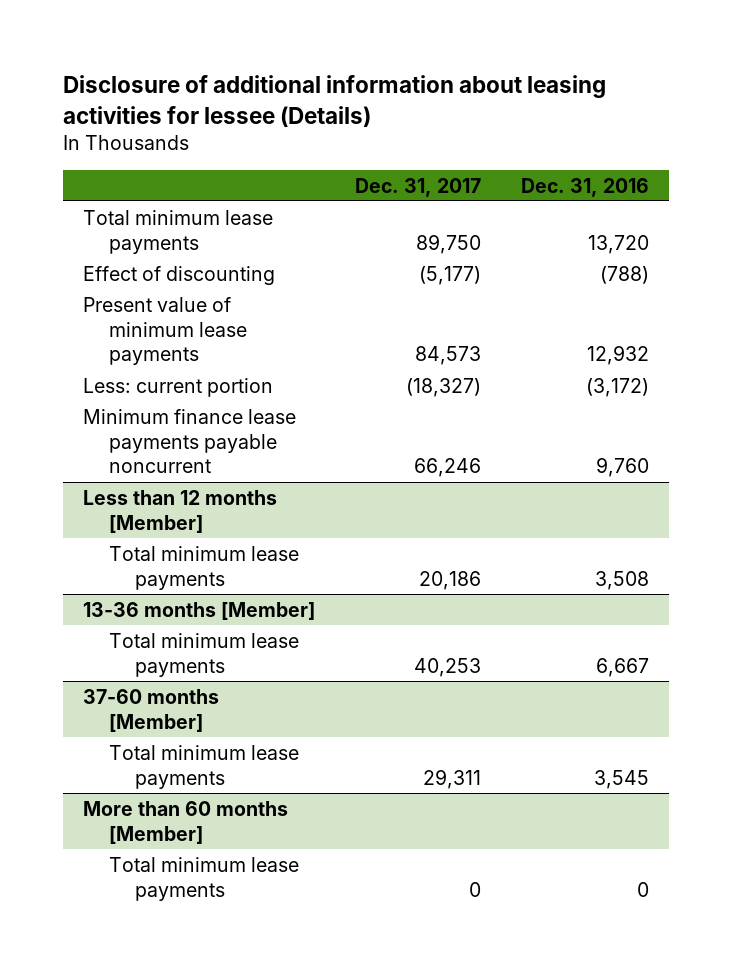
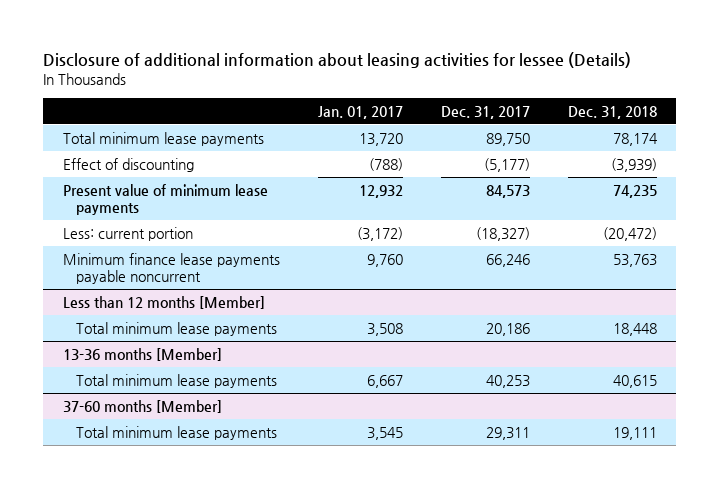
[520,177,649,197] Dec. 31, 2016 -> none
none -> [317,105,403,119] Jan. 01, 2017
none -> [568,105,658,119] Dec. 31, 2018
[82,800,288,844] More than 60 months [Member] -> none
[108,856,299,901] Total minimum lease payments -> none

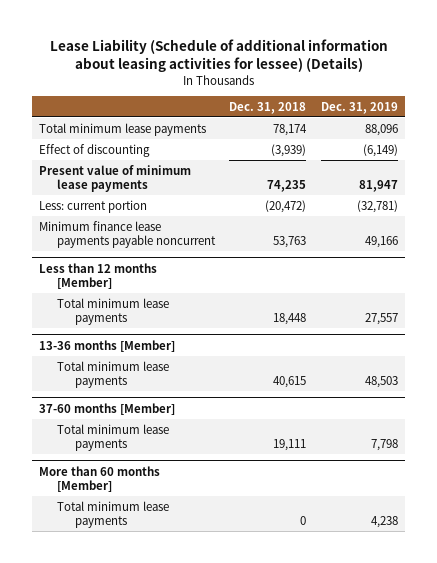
[43,52,632,69] Disclosure of additional information about leasing activities for lessee (Details) -> [49,38,388,72] Lease Liability (Schedule of additional information about leasing activities for lessee) (Details)
[317,105,403,119] Jan. 01, 2017 -> none
[441,105,531,119] Dec. 31, 2017 -> none
none -> [320,101,398,114] Dec. 31, 2019
none -> [39,465,161,492] More than 60 months [Member]
none -> [57,500,170,528] Total minimum lease payments

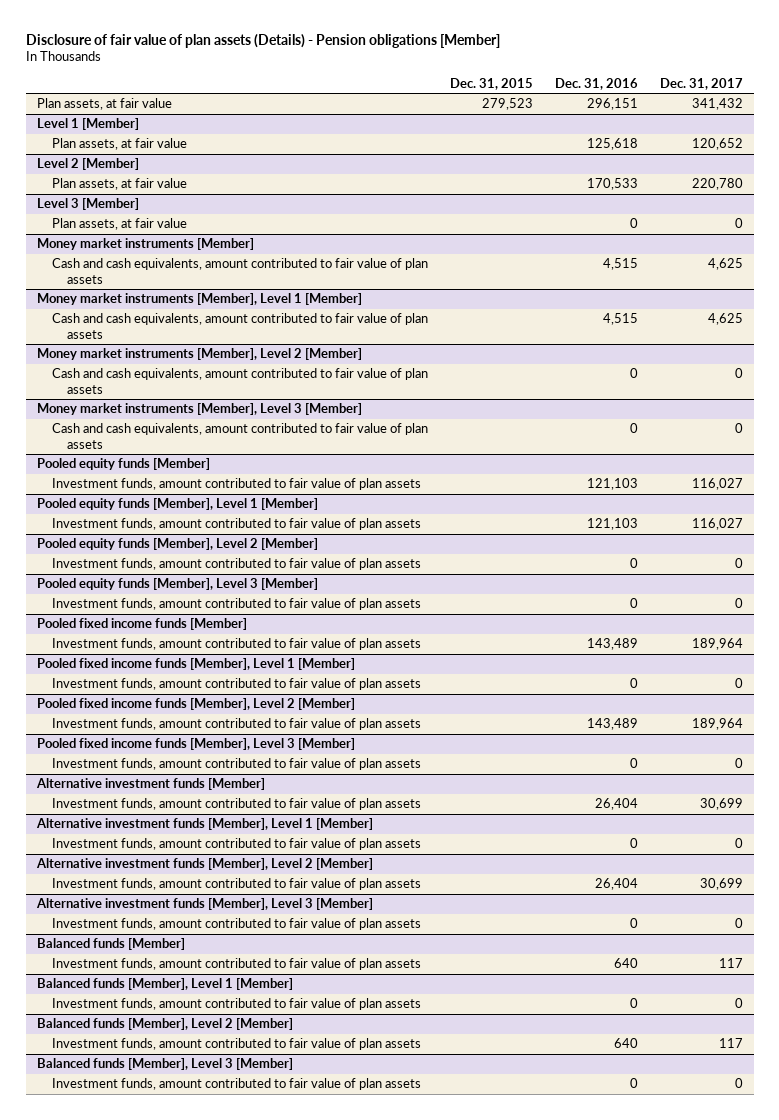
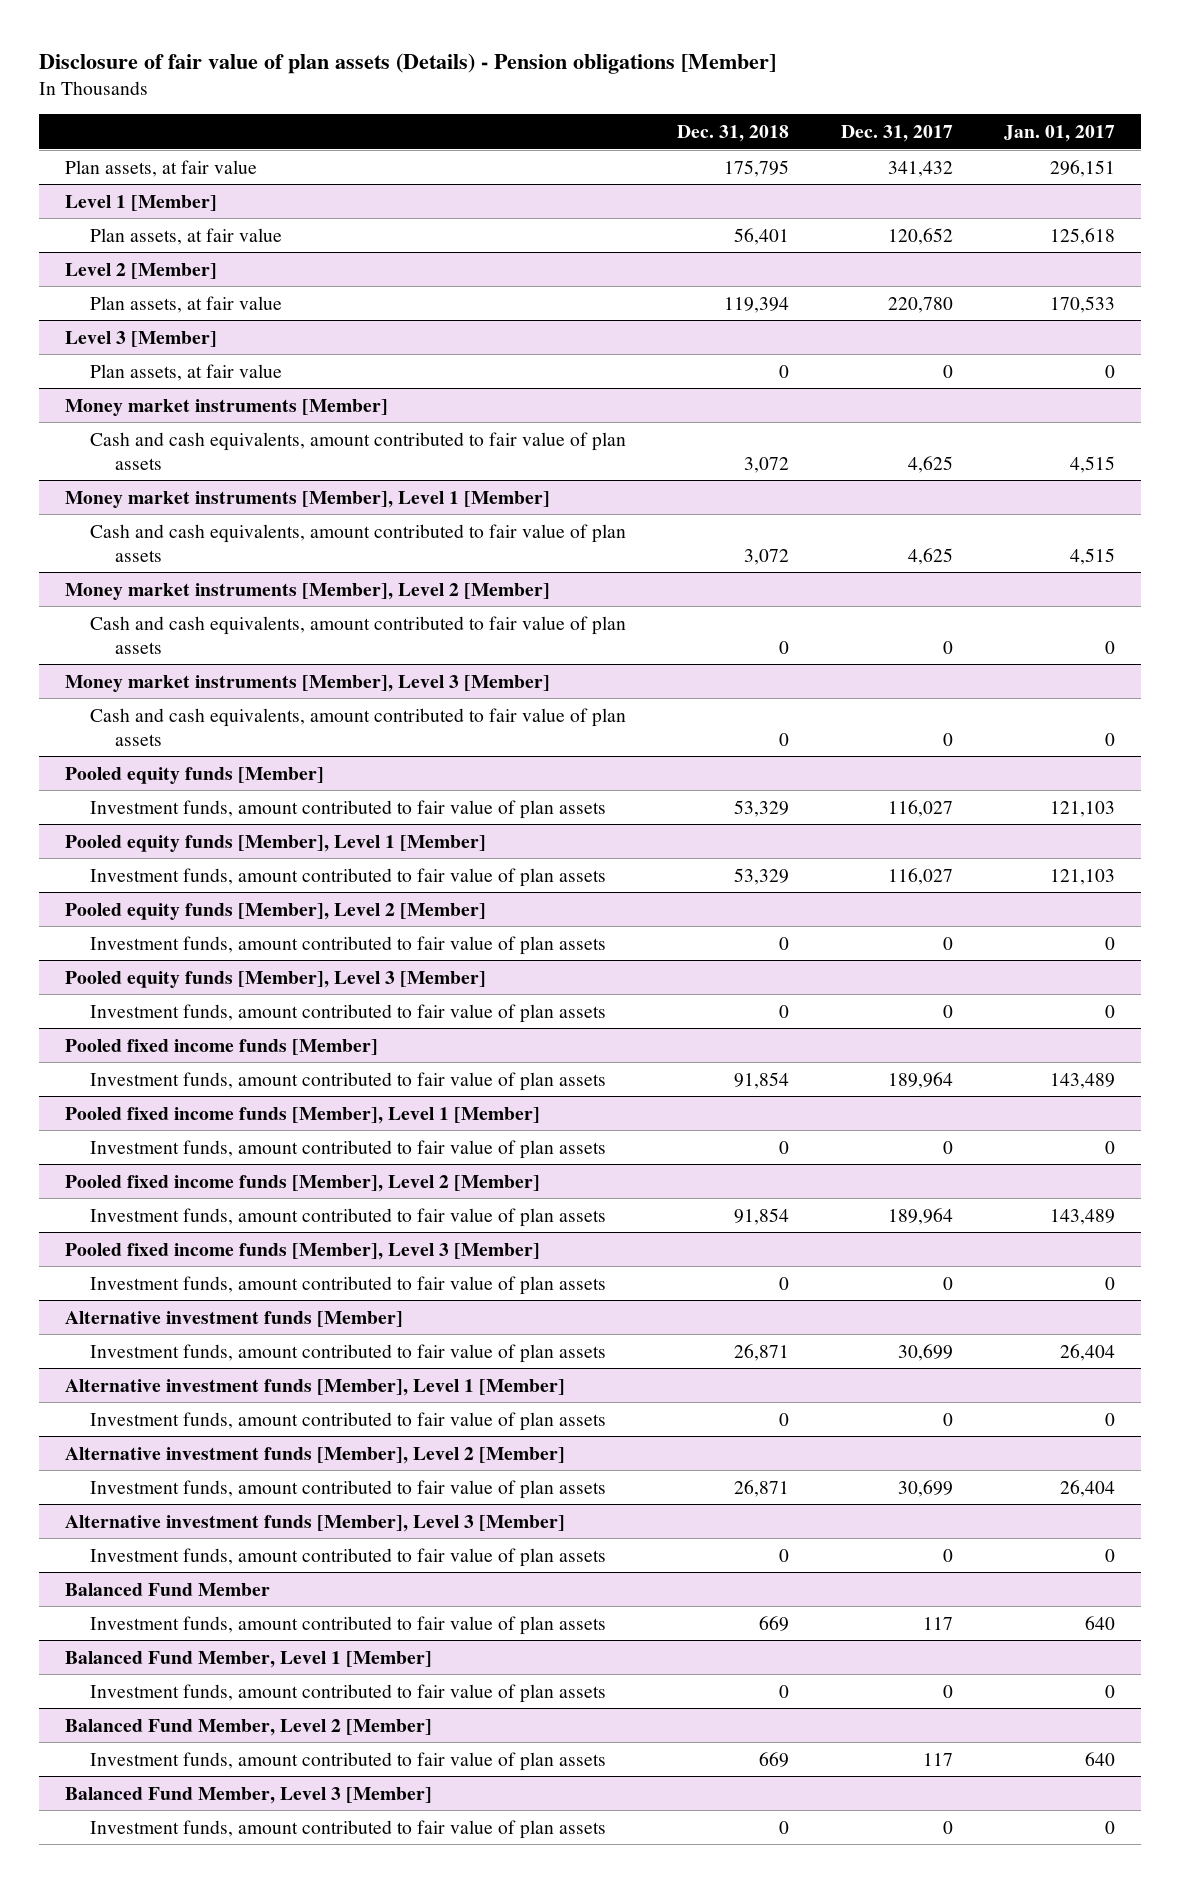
[449,77,533,90] Dec. 31, 2015 -> none
[554,77,638,90] Dec. 31, 2016 -> none
none -> [677,124,790,142] Dec. 31, 2018
none -> [1003,124,1115,142] Jan. 01, 2017
[36,938,185,951] Balanced funds [Member] -> [64,1582,270,1596] Balanced Fund Member
[36,978,293,991] Balanced funds [Member], Level 1 [Member] -> [64,1650,432,1668] Balanced Fund Member, Level 1 [Member]
[36,1018,293,1031] Balanced funds [Member], Level 2 [Member] -> [64,1718,432,1736] Balanced Fund Member, Level 2 [Member]
[36,1058,293,1071] Balanced funds [Member], Level 3 [Member] -> [64,1786,432,1804] Balanced Fund Member, Level 3 [Member]

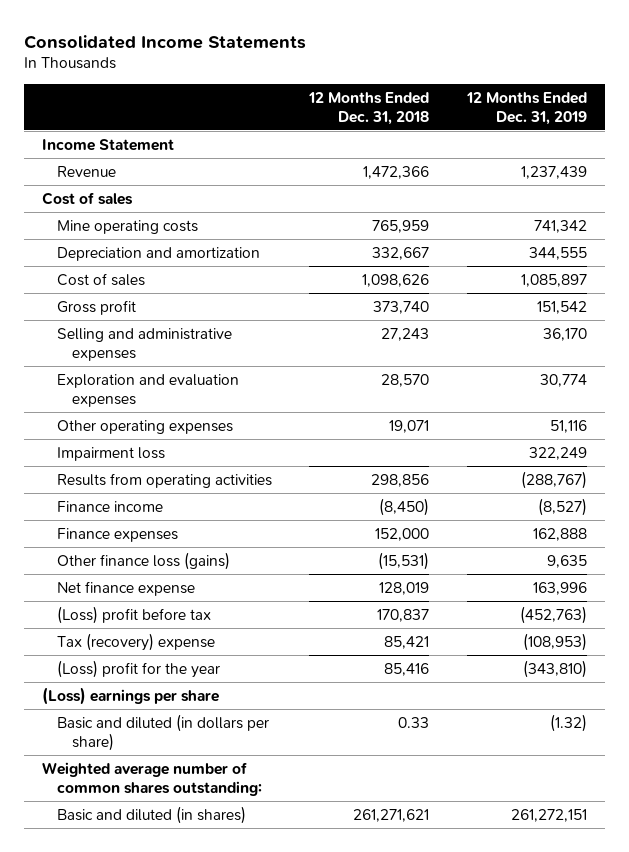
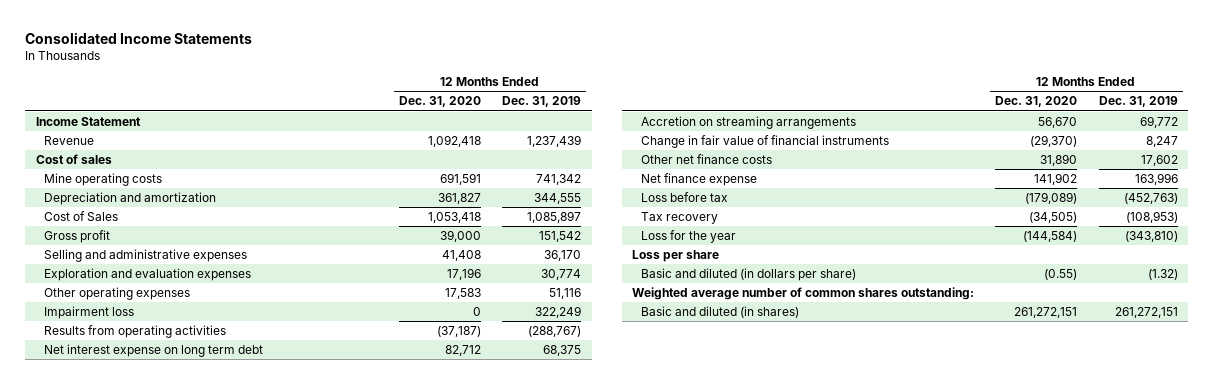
[308,91,430,125] 12 Months Ended Dec. 31, 2018 -> none
none -> [399,96,482,108] Dec. 31, 2020
[57,272,146,286] Cost of sales -> [44,211,119,222] Cost of Sales
[57,500,164,512] Finance income -> none
[57,527,179,542] Finance expenses -> none
[57,551,231,570] Other finance loss (gains) -> none
none -> [44,344,264,358] Net interest expense on long term debt
none -> [640,116,856,130] Accretion on streaming arrangements
none -> [640,135,889,149] Change in fair value of financial instruments
none -> [640,154,772,165] Other net finance costs
[57,605,212,624] (Loss) profit before tax -> [640,192,728,203] Loss before tax
[57,632,216,651] Tax (recovery) expense -> [640,212,718,225] Tax recovery
[57,659,221,678] (Loss) profit for the year -> [640,230,736,244] Loss for the year
[42,686,220,705] (Loss) earnings per share -> [632,250,720,263] Loss per share

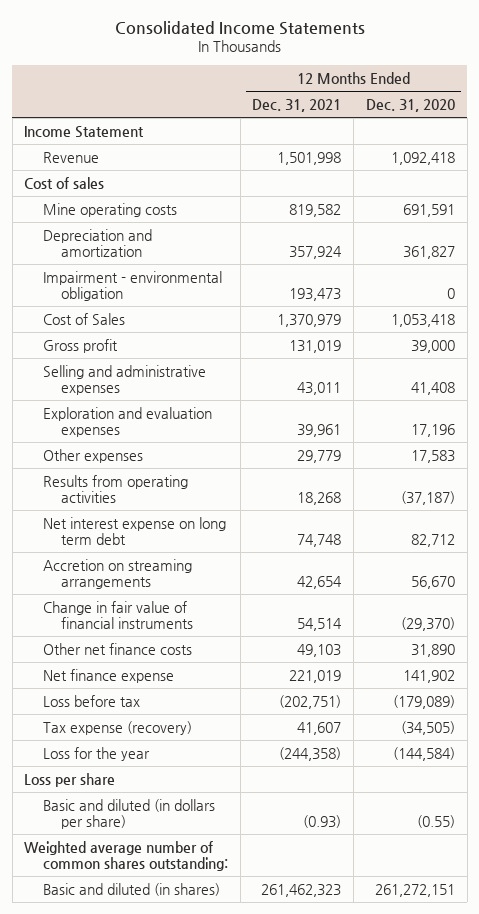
[502,96,582,108] Dec. 31, 2019 -> none
none -> [252,98,342,112] Dec. 31, 2021
none -> [42,270,222,301] Impairment - environmental obligation
[44,306,135,320] Impairment loss -> none
[44,287,191,301] Other operating expenses -> [42,448,143,463] Other expenses
[640,212,718,225] Tax recovery -> [42,720,192,735] Tax expense (recovery)

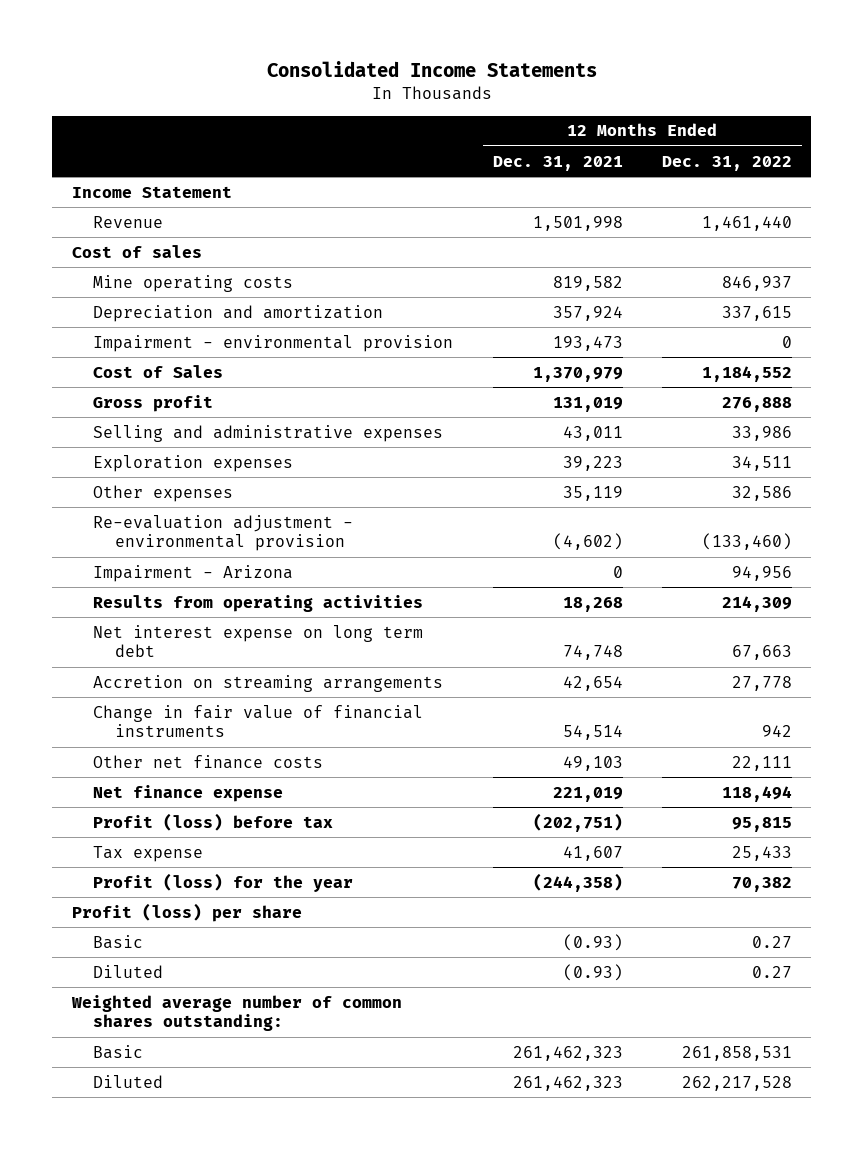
[365,98,455,112] Dec. 31, 2020 -> none
none -> [661,155,792,171] Dec. 31, 2022
[42,270,222,301] Impairment - environmental obligation -> [93,334,454,352] Impairment - environmental provision
[42,406,212,437] Exploration and evaluation expenses -> [93,454,294,472] Exploration expenses
[297,423,342,437] 39,961 -> [562,455,623,471] 39,223
[297,449,342,463] 29,779 -> [562,485,623,501] 35,119
none -> [93,514,354,552] Re-evaluation adjustment - environmental provision
none -> [93,564,294,582] Impairment - Arizona
[42,694,140,707] Loss before tax -> [93,812,334,831] Profit (loss) before tax
[42,720,192,735] Tax expense (recovery) -> [93,845,204,862] Tax expense
[42,746,150,761] Loss for the year -> [93,872,354,892] Profit (loss) for the year
[24,772,116,787] Loss per share -> [71,902,302,922] Profit (loss) per share
none -> [93,934,144,949] Basic
[42,798,215,829] Basic and diluted (in dollars per share) -> [93,964,164,978] Diluted
[42,882,220,896] Basic and diluted (in shares) -> [93,1044,144,1059] Basic
none -> [93,1074,164,1088] Diluted

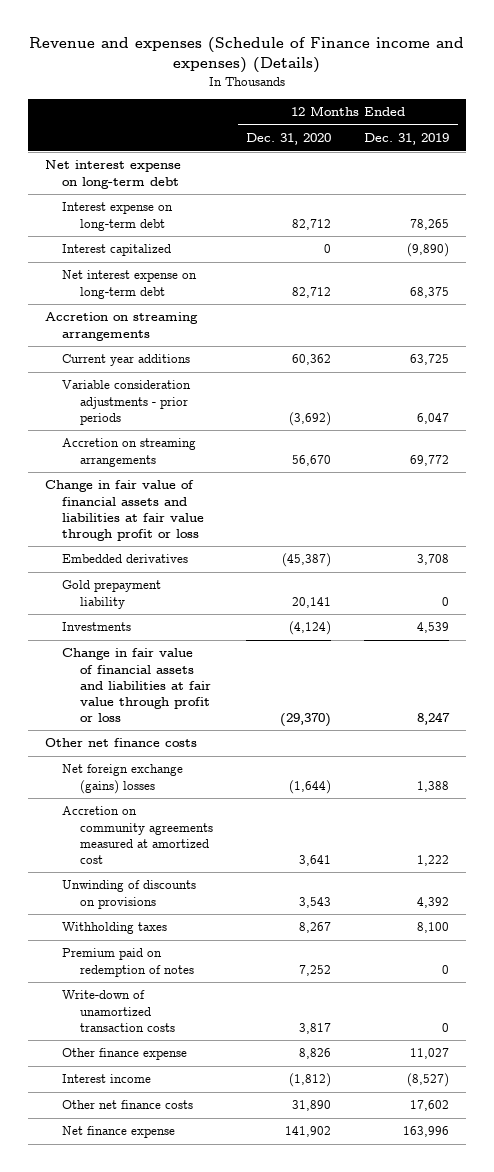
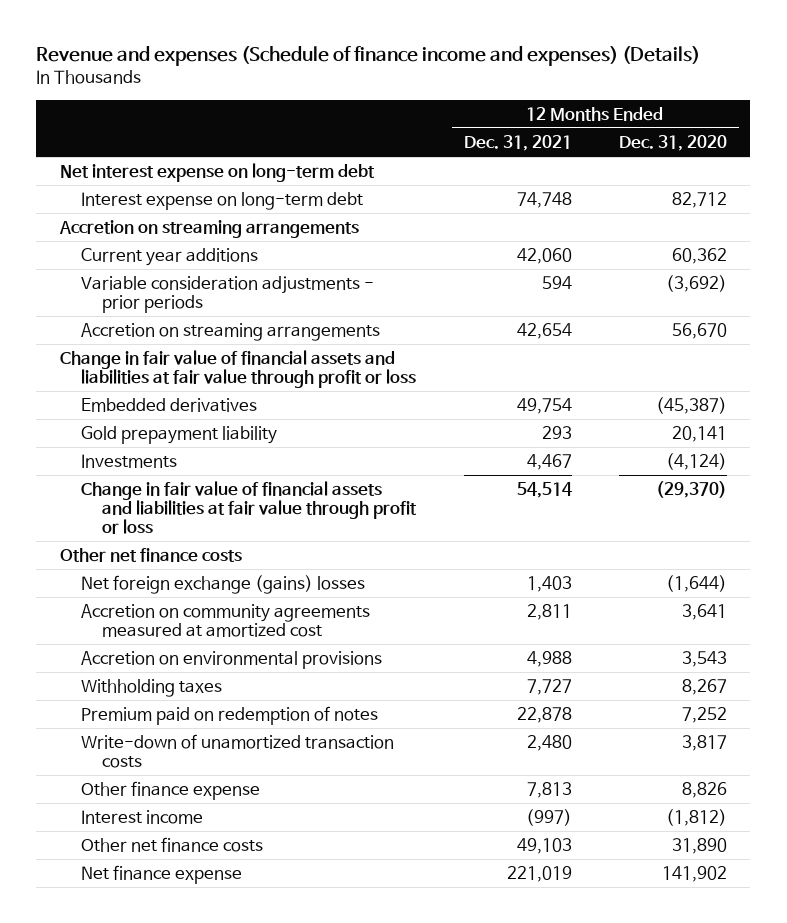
[28,37,464,74] Revenue and expenses (Schedule of Finance income and expenses) (Details) -> [36,46,701,67] Revenue and expenses (Schedule of finance income and expenses) (Details)
[364,133,450,146] Dec. 31, 2019 -> none
none -> [463,134,572,151] Dec. 31, 2021
[62,244,172,257] Interest capitalized -> none
[62,270,198,299] Net interest expense on long-term debt -> none
[62,880,197,909] Unwinding of discounts on provisions -> [81,650,383,669] Accretion on environmental provisions

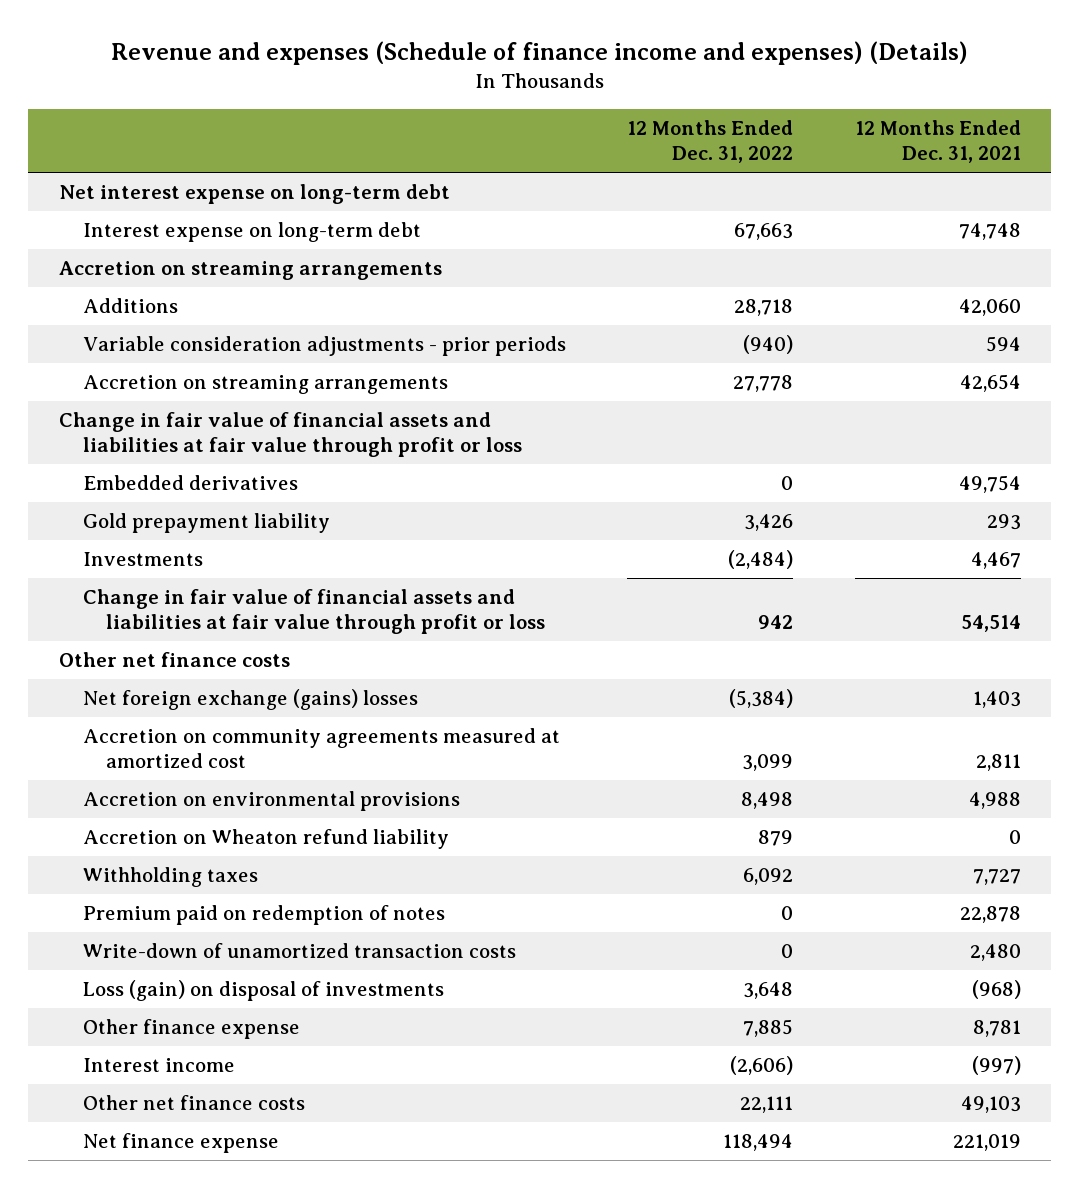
[618,134,727,151] Dec. 31, 2020 -> none
none -> [627,120,794,164] 12 Months Ended Dec. 31, 2022
[81,247,259,266] Current year additions -> [82,298,178,314] Additions
none -> [82,829,449,850] Accretion on Wheaton refund liability
none -> [82,980,444,1002] Loss (gain) on disposal of investments
[526,781,572,798] 7,813 -> [972,1020,1021,1038] 8,781

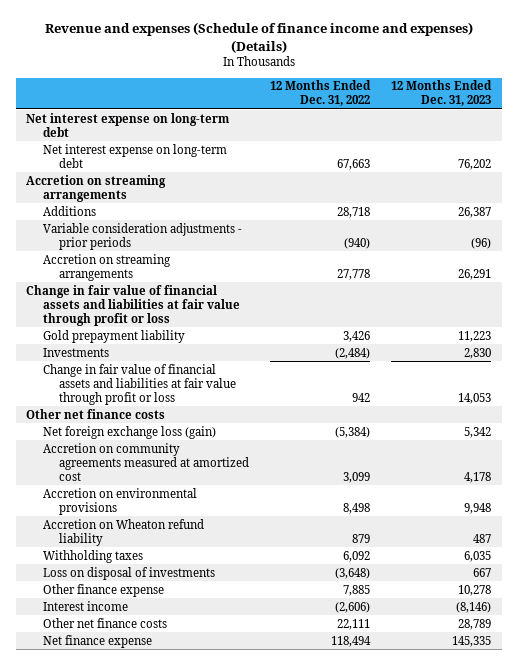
[854,120,1021,164] 12 Months Ended Dec. 31, 2021 -> none
none -> [391,80,493,107] 12 Months Ended Dec. 31, 2023
[82,222,421,243] Interest expense on long-term debt -> [42,143,227,168] Net interest expense on long-term debt
[82,475,298,491] Embedded derivatives -> none
[82,689,418,711] Net foreign exchange (gains) losses -> [42,425,216,439] Net foreign exchange loss (gain)
[82,905,445,926] Premium paid on redemption of notes -> none
[82,943,516,959] Write-down of unamortized transaction costs -> none
[82,980,444,1002] Loss (gain) on disposal of investments -> [42,566,215,580] Loss on disposal of investments
[743,982,794,1000] 3,648 -> [335,567,371,579] (3,648)

